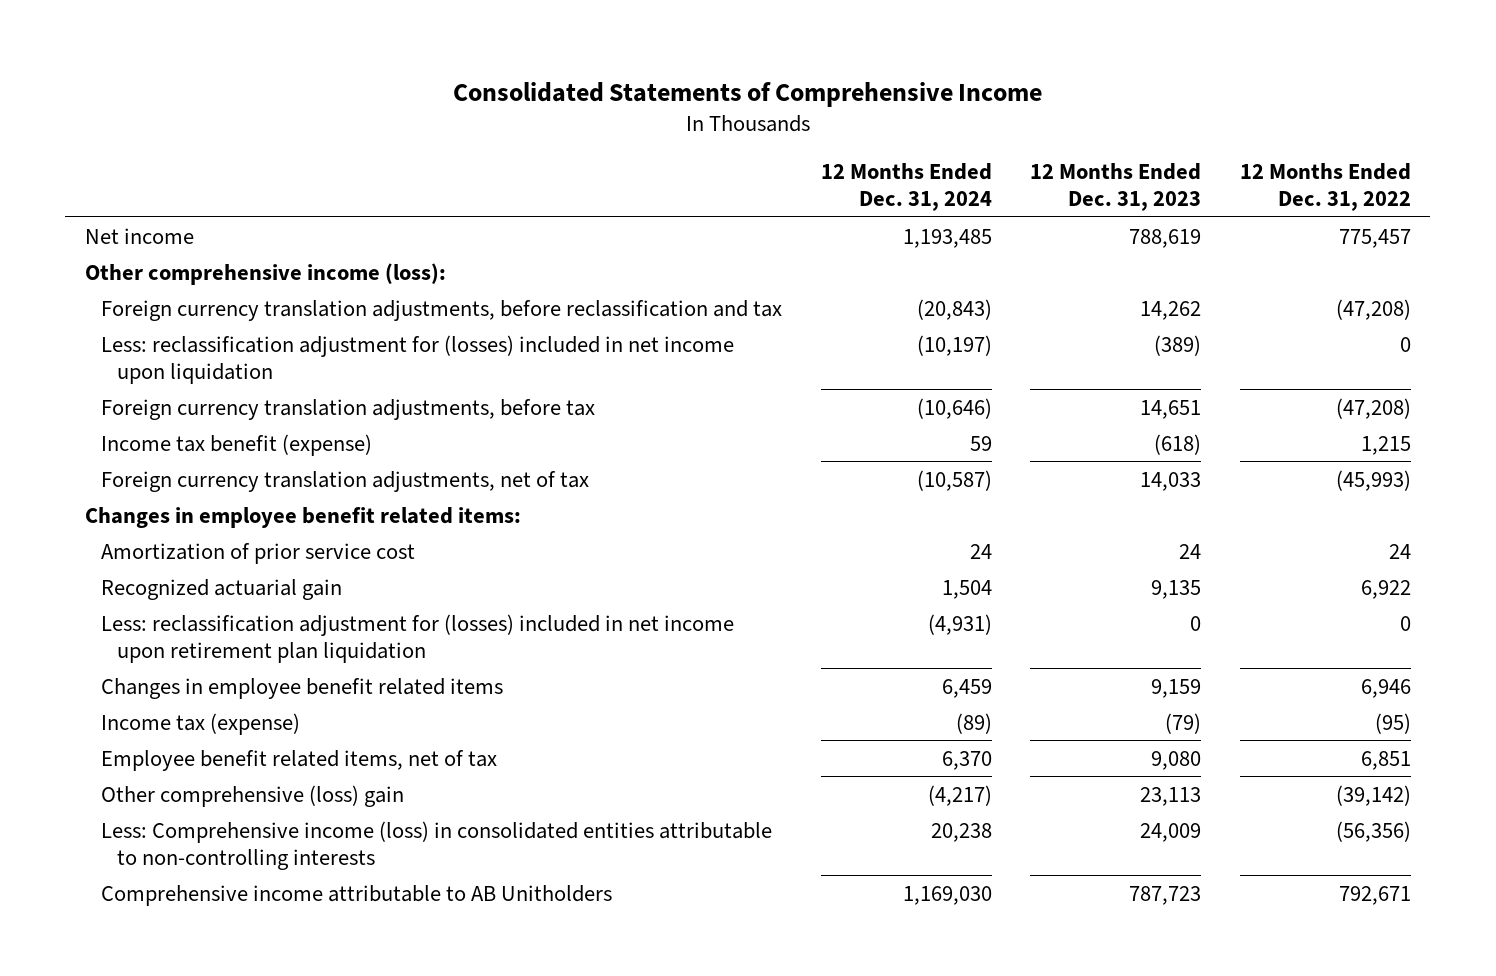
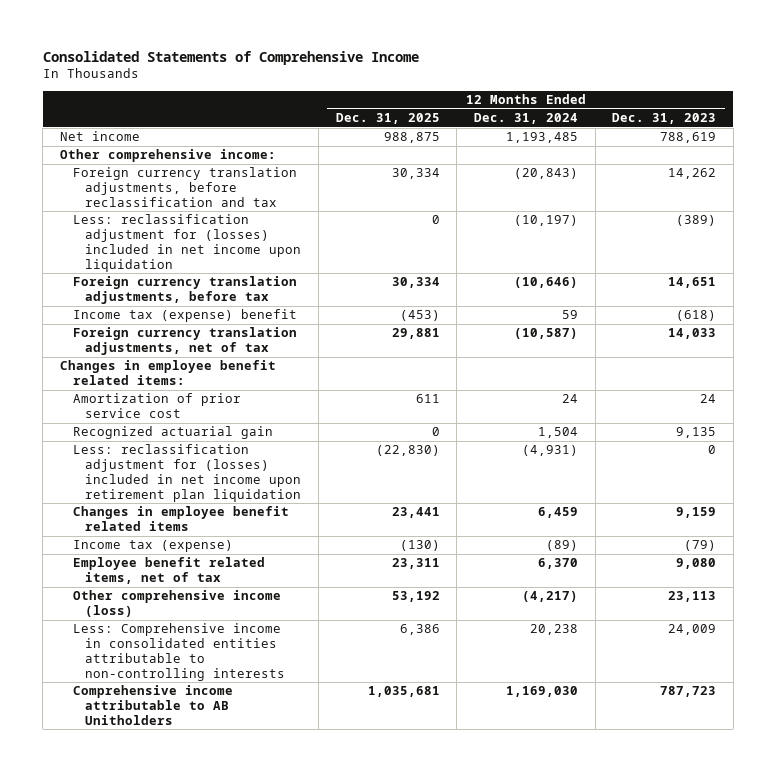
[1239,163,1411,212] 12 Months Ended Dec. 31, 2022 -> none
none -> [335,112,440,124] Dec. 31, 2025
[84,262,446,285] Other comprehensive income (loss): -> [59,149,276,163] Other comprehensive income:
[100,433,372,456] Income tax benefit (expense) -> [72,309,297,323] Income tax (expense) benefit
[100,784,404,807] Other comprehensive (loss) gain -> [72,590,281,618] Other comprehensive income (loss)
[100,820,772,870] Less: Comprehensive income (loss) in consolidated entities attributable to non-controlling interests -> [72,623,286,681] Less: Comprehensive income in consolidated entities attributable to non-controlling interests

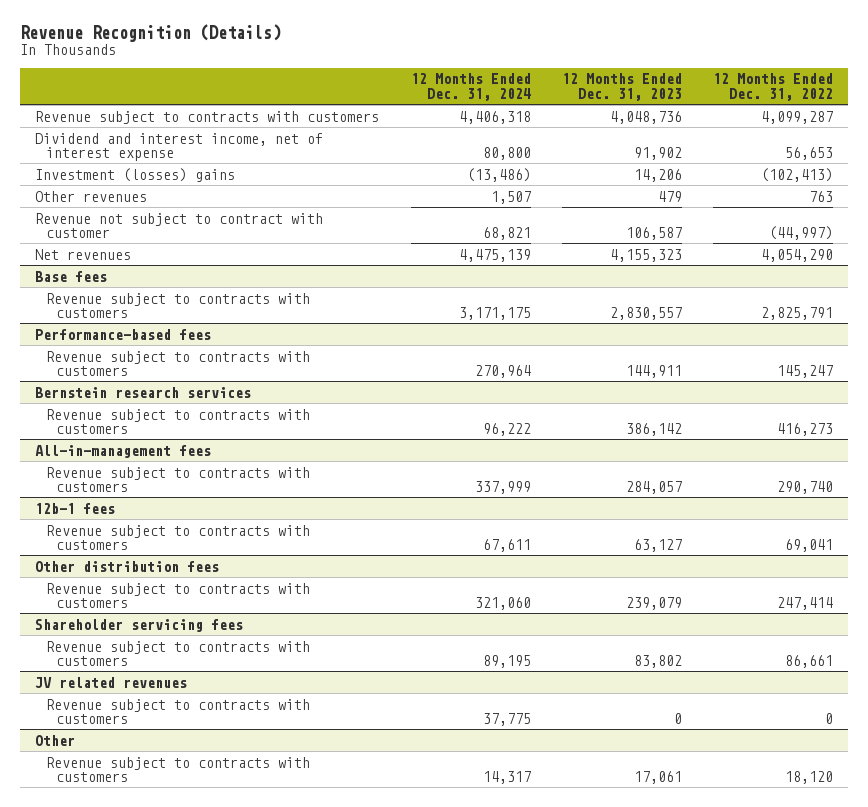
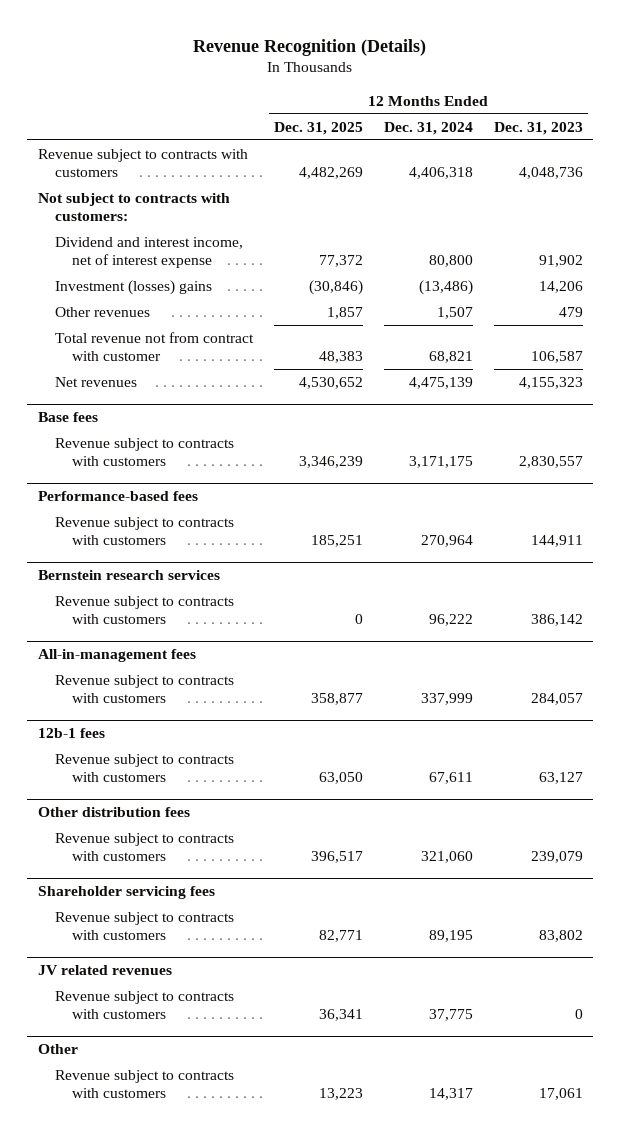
[712,73,833,101] 12 Months Ended Dec. 31, 2022 -> none
none -> [273,121,363,135] Dec. 31, 2025
none -> [37,192,230,222] Not subject to contracts with customers:
[35,212,324,238] Revenue not subject to contract with customer -> [55,331,255,362] Total revenue not from contract with customer

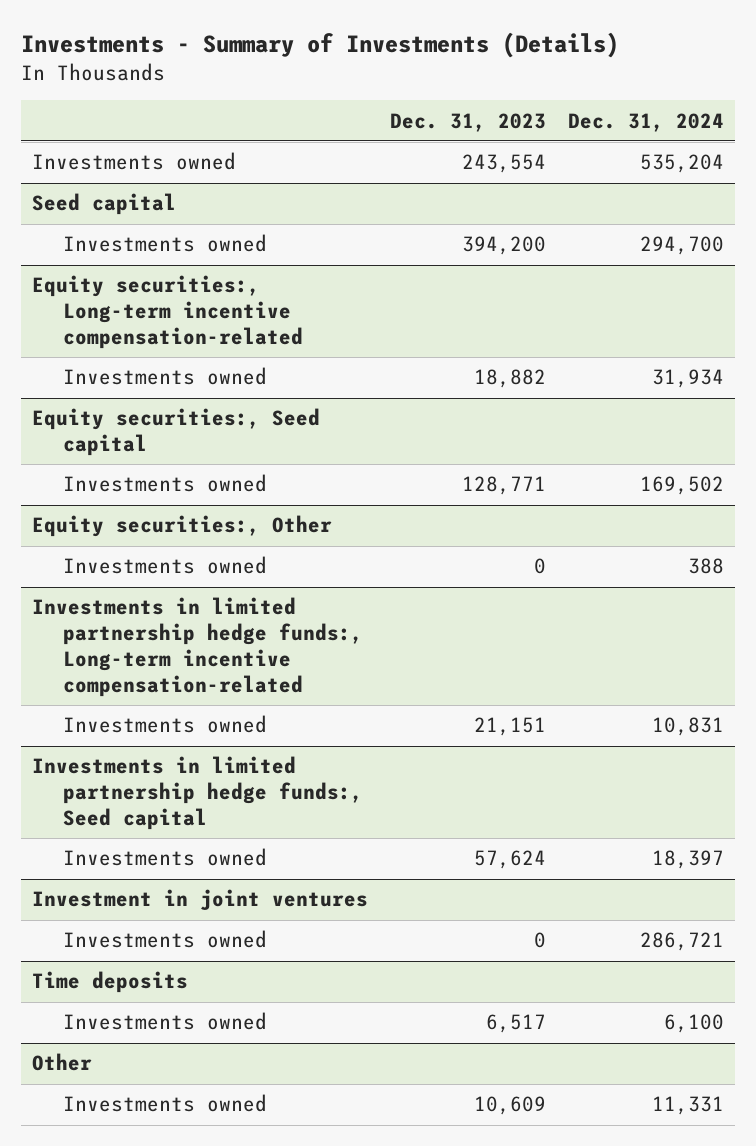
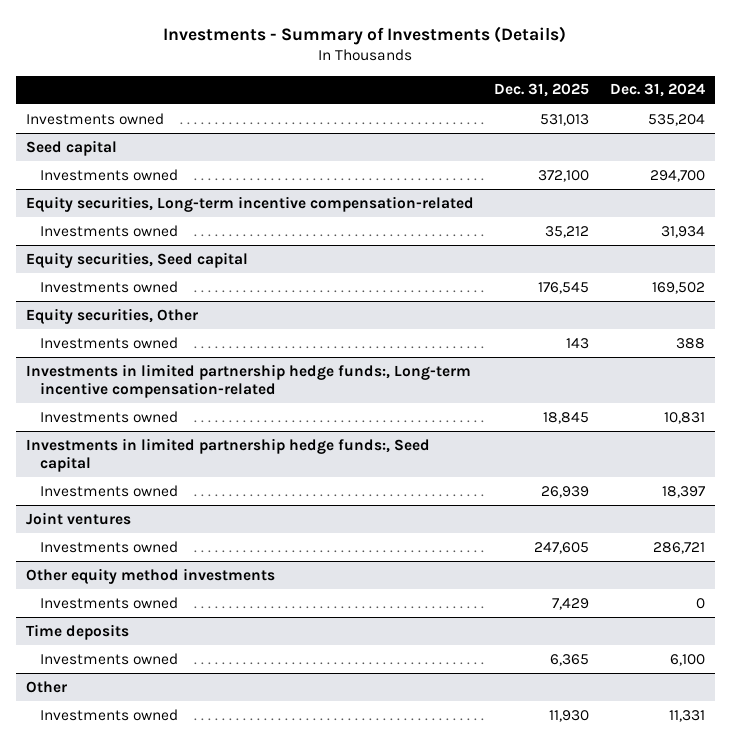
[389,112,546,132] Dec. 31, 2023 -> none
none -> [494,83,590,98] Dec. 31, 2025
[31,275,304,350] Equity securities:, Long-term incentive compensation-related -> [26,195,475,212] Equity securities, Long-term incentive compensation-related
[31,408,320,457] Equity securities:, Seed capital -> [26,251,249,268] Equity securities, Seed capital
[31,515,332,538] Equity securities:, Other -> [26,307,199,324] Equity securities, Other
[31,889,368,911] Investment in joint ventures -> [26,511,132,525] Joint ventures
none -> [26,567,276,584] Other equity method investments
none -> [40,596,179,609] Investments owned

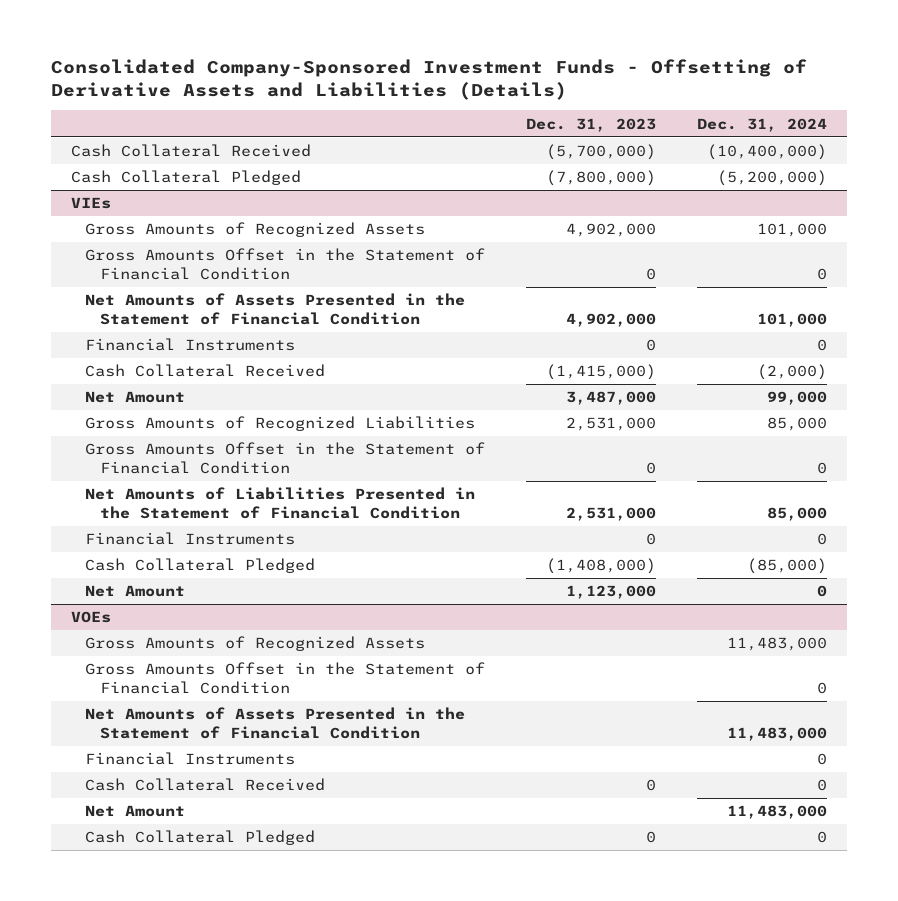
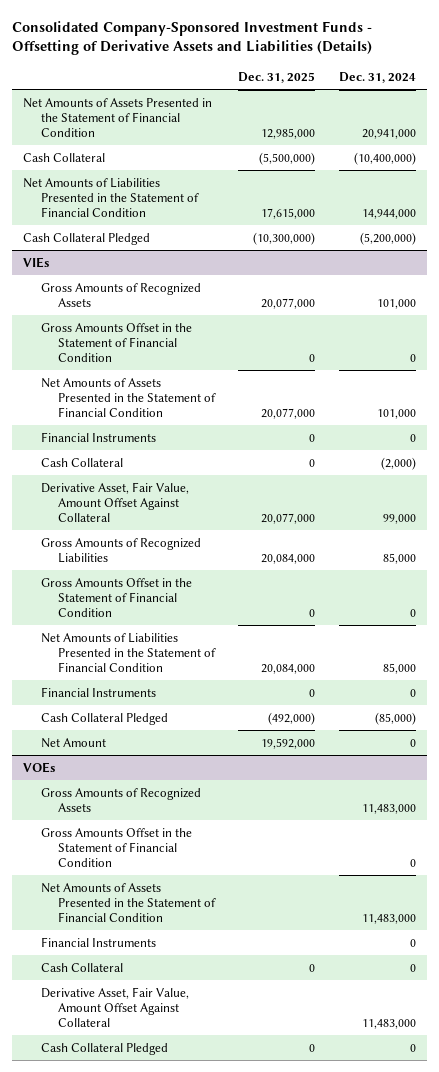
[526,117,657,132] Dec. 31, 2023 -> none
none -> [238,71,316,83] Dec. 31, 2025
none -> [23,97,213,137] Net Amounts of Assets Presented in the Statement of Financial Condition
[70,144,311,158] Cash Collateral Received -> [23,152,106,162] Cash Collateral
none -> [23,177,199,217] Net Amounts of Liabilities Presented in the Statement of Financial Condition
[85,364,326,378] Cash Collateral Received -> [40,457,123,467] Cash Collateral
[85,391,186,404] Net Amount -> [40,481,189,522] Derivative Asset, Fair Value, Amount Offset Against Collateral
[85,778,326,792] Cash Collateral Received -> [40,962,123,972] Cash Collateral
[85,805,186,818] Net Amount -> [40,986,189,1027] Derivative Asset, Fair Value, Amount Offset Against Collateral

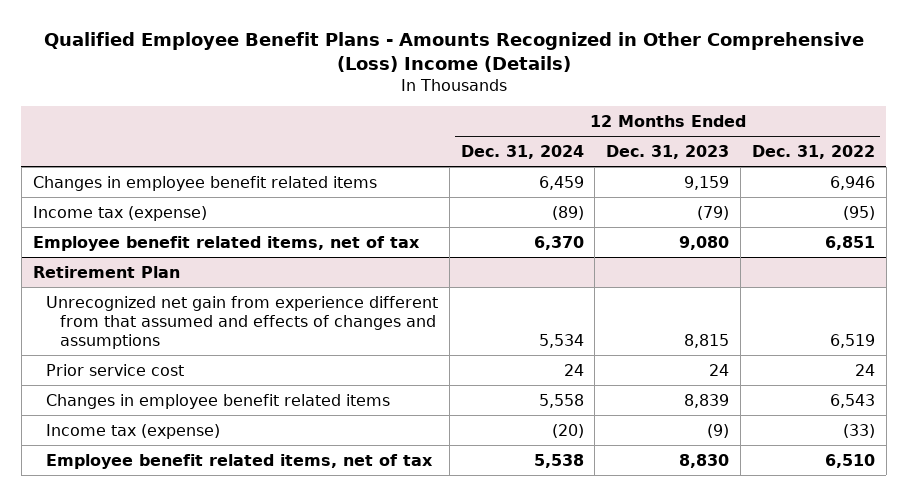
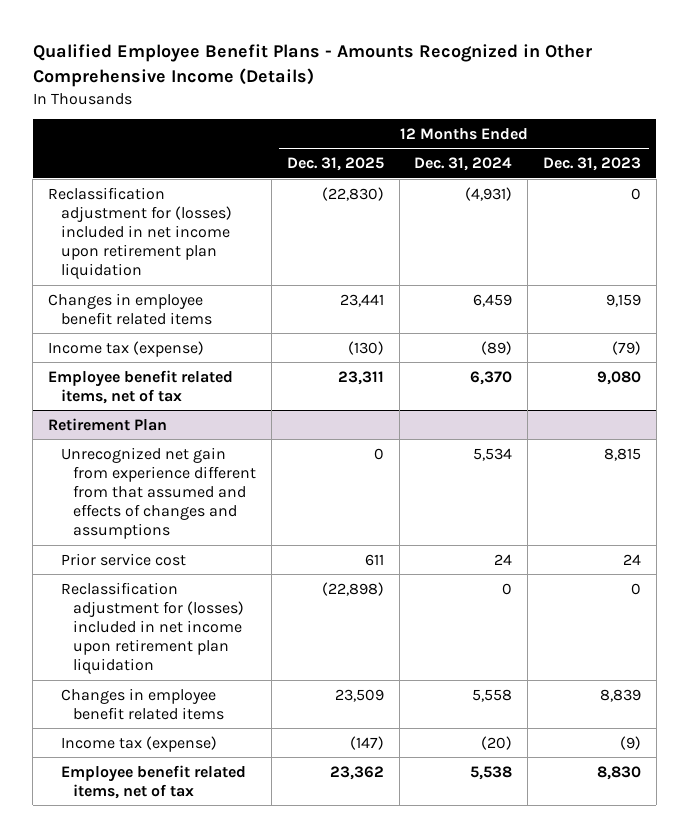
[43,31,864,72] Qualified Employee Benefit Plans - Amounts Recognized in Other Comprehensive (Loss) Income (Details) -> [32,44,592,88] Qualified Employee Benefit Plans - Amounts Recognized in Other Comprehensive Income (Details)
[751,144,875,159] Dec. 31, 2022 -> none
none -> [286,156,384,171] Dec. 31, 2025
none -> [48,186,232,280] Reclassification adjustment for (losses) included in net income upon retirement plan liquidation
none -> [60,581,245,675] Reclassification adjustment for (losses) included in net income upon retirement plan liquidation

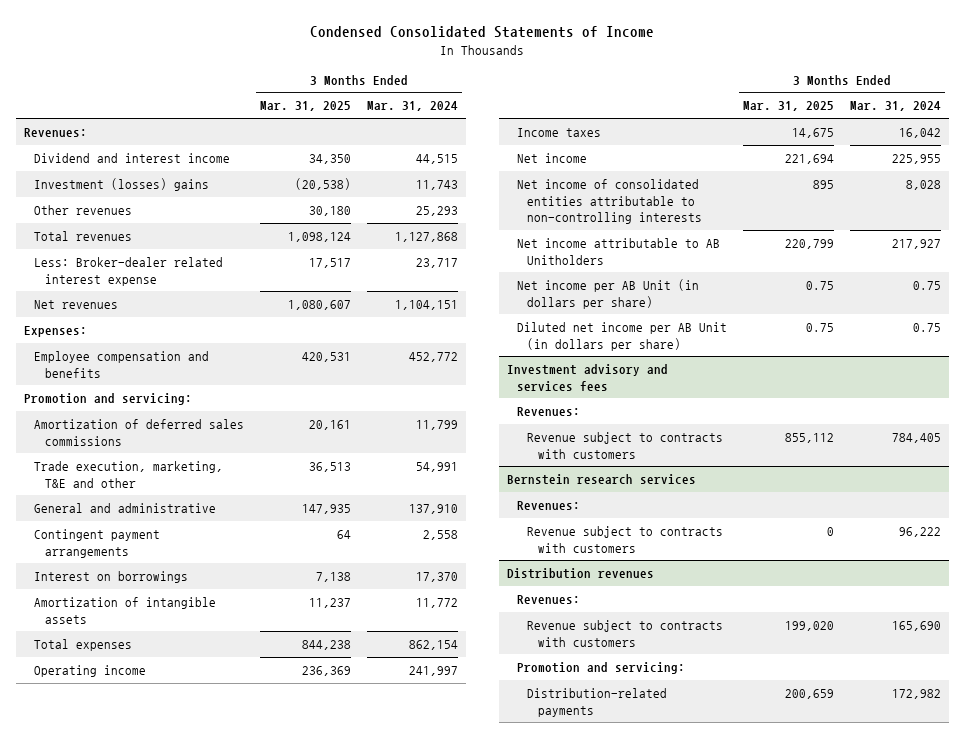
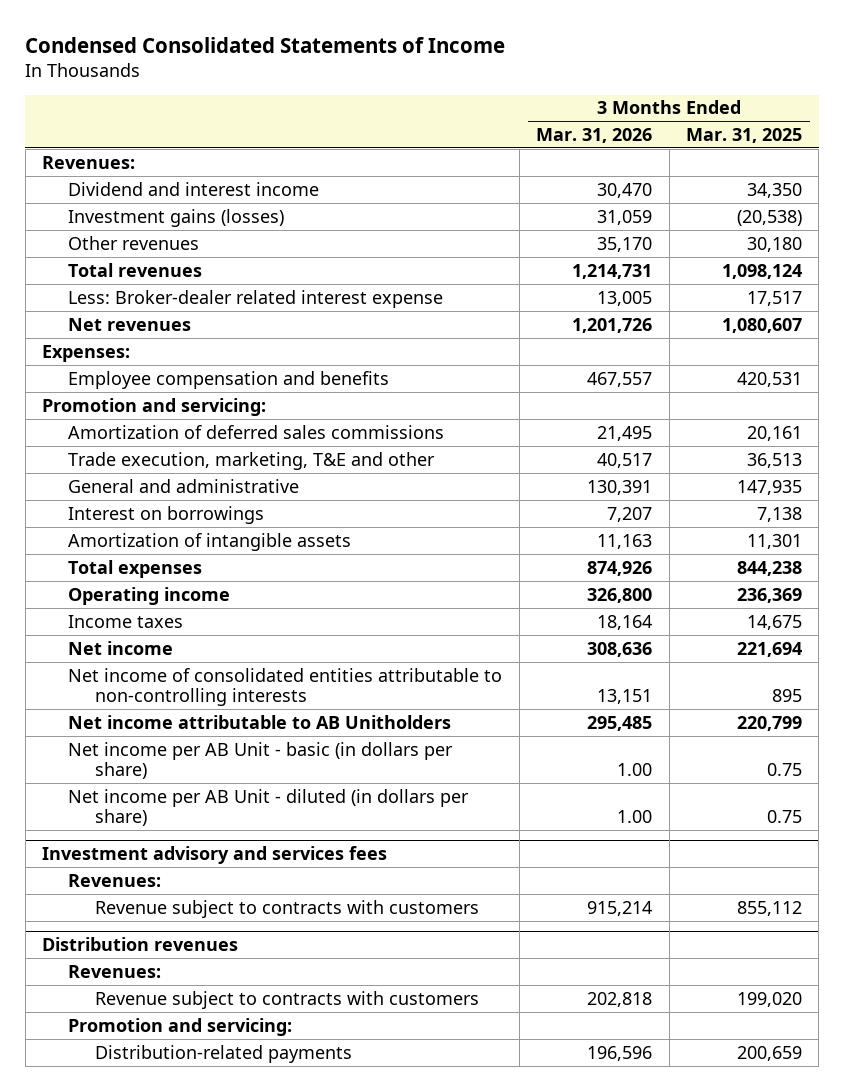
[367,101,459,112] Mar. 31, 2024 -> none
none -> [536,128,653,144] Mar. 31, 2026
[34,177,210,191] Investment (losses) gains -> [68,208,285,227] Investment gains (losses)
[34,528,161,558] Contingent payment arrangements -> none
[309,597,352,608] 11,237 -> [747,533,803,549] 11,301
[517,278,700,309] Net income per AB Unit (in dollars per share) -> [68,741,454,780] Net income per AB Unit - basic (in dollars per share)
[517,321,728,351] Diluted net income per AB Unit (in dollars per share) -> [68,788,470,827] Net income per AB Unit - diluted (in dollars per share)
[506,473,696,485] Bernstein research services -> none
[517,500,581,510] Revenues: -> none
[527,525,724,553] Revenue subject to contracts with customers -> none

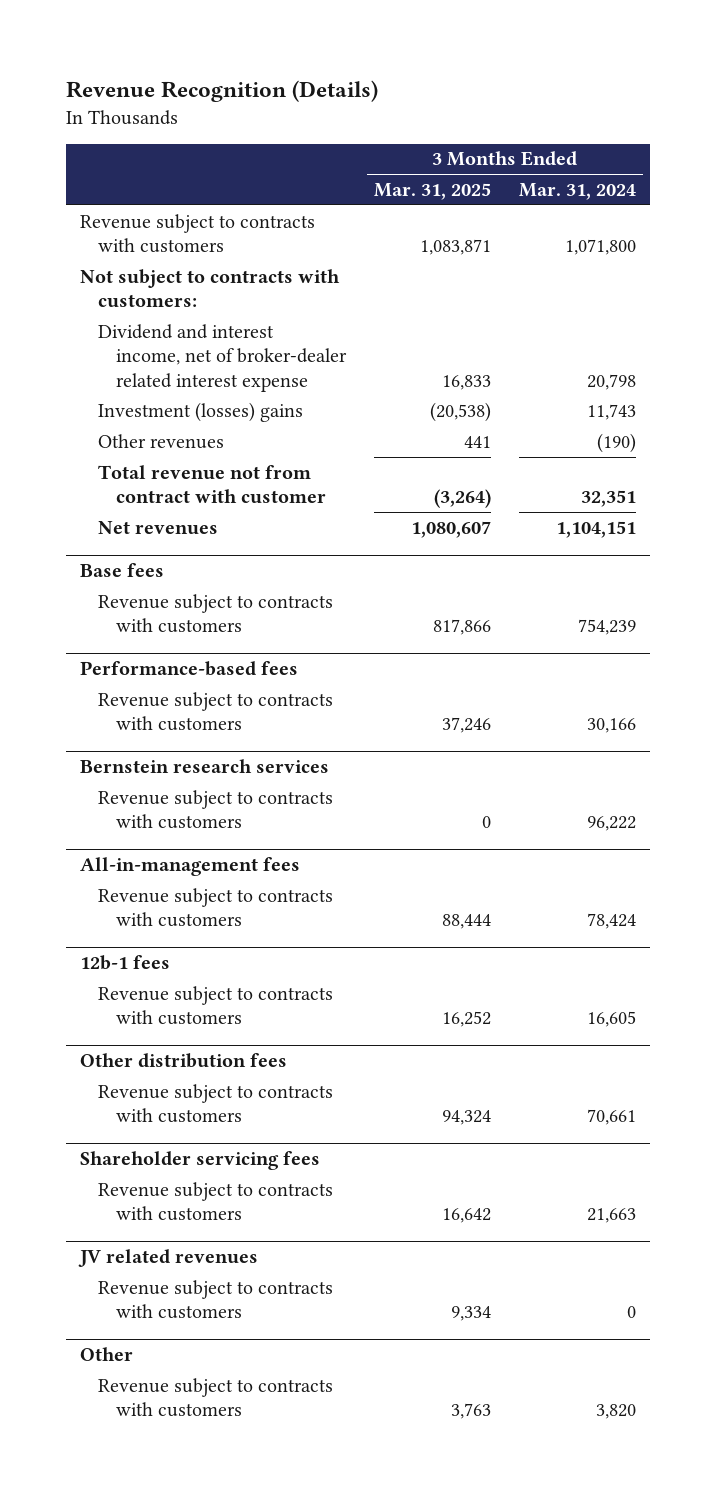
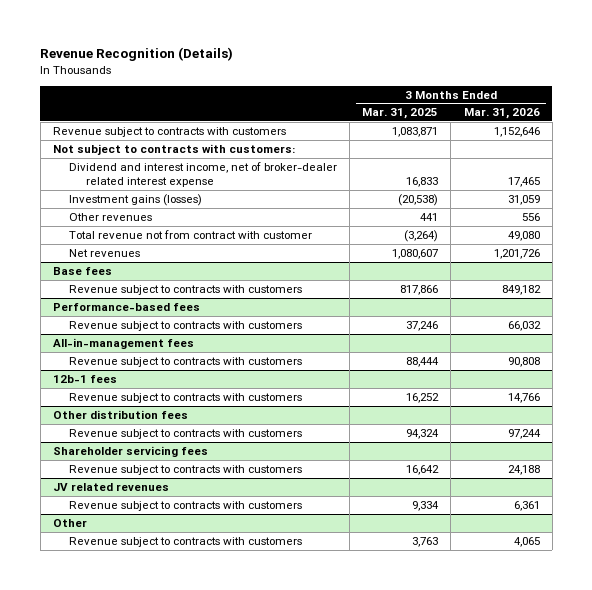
[518,183,636,201] Mar. 31, 2024 -> none
none -> [463,108,540,120] Mar. 31, 2026
[97,401,303,422] Investment (losses) gains -> [69,193,203,206] Investment gains (losses)
[79,758,329,773] Bernstein research services -> none
[97,789,333,830] Revenue subject to contracts with customers -> none

